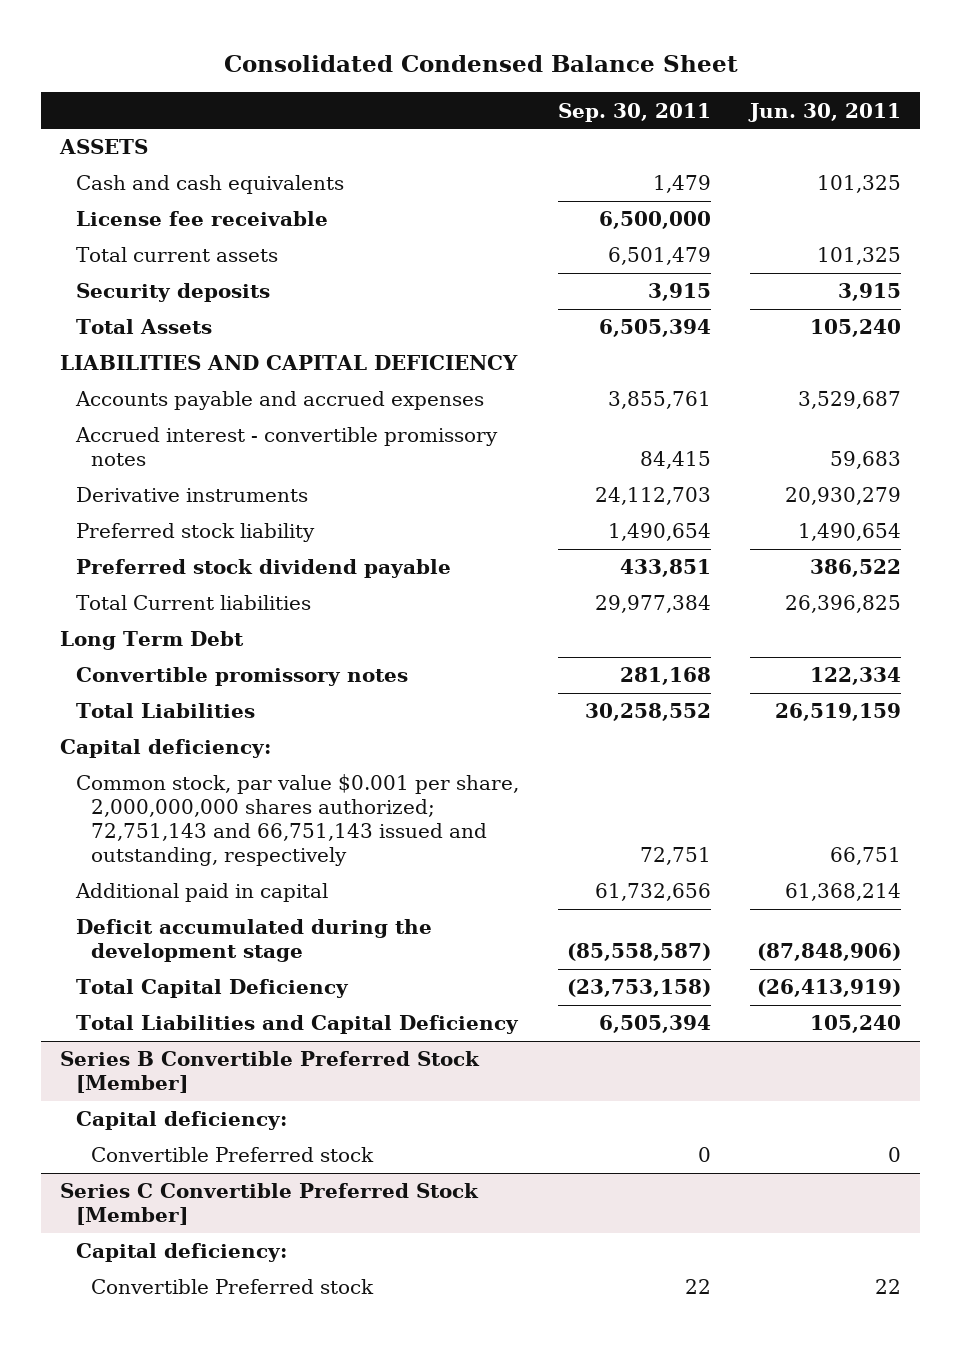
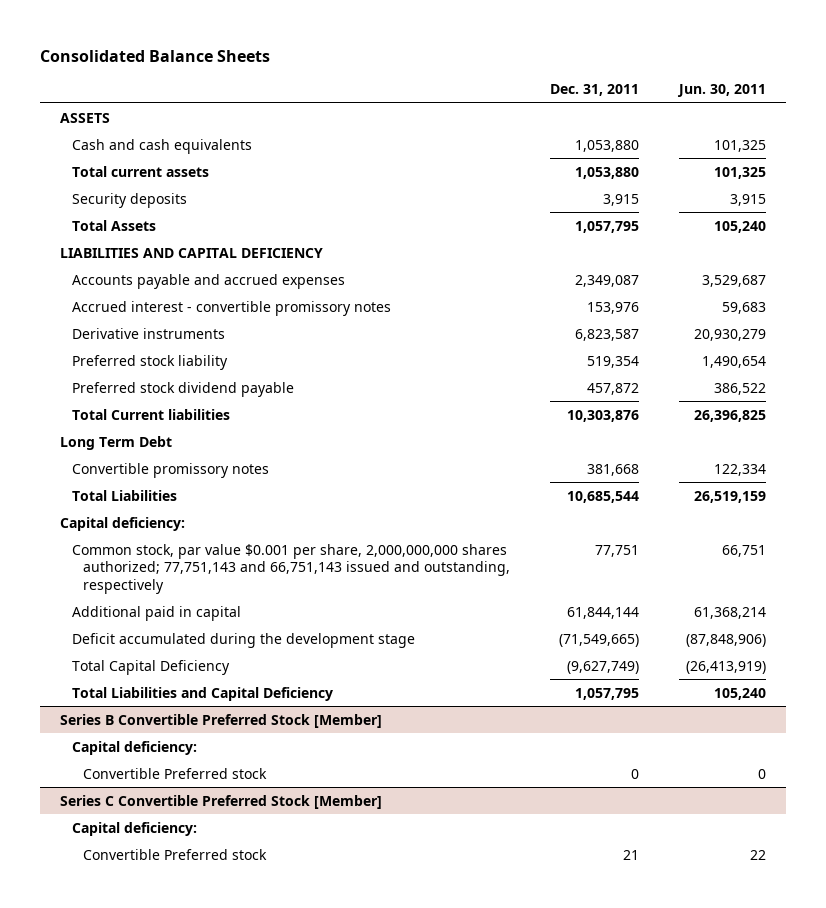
[223,55,738,73] Consolidated Condensed Balance Sheet -> [40,49,271,62] Consolidated Balance Sheets
[557,102,711,122] Sep. 30, 2011 -> none
none -> [550,84,640,97] Dec. 31, 2011
[75,211,328,227] License fee receivable -> none
[75,774,519,867] Common stock, par value $0.001 per share, 2,000,000,000 shares authorized; 72,751,143 and 66,751,143 issued and outstanding, respectively -> [71,543,511,594] Common stock, par value $0.001 per share, 2,000,000,000 shares authorized; 77,751,143 and 66,751,143 issued and outstanding, respectively

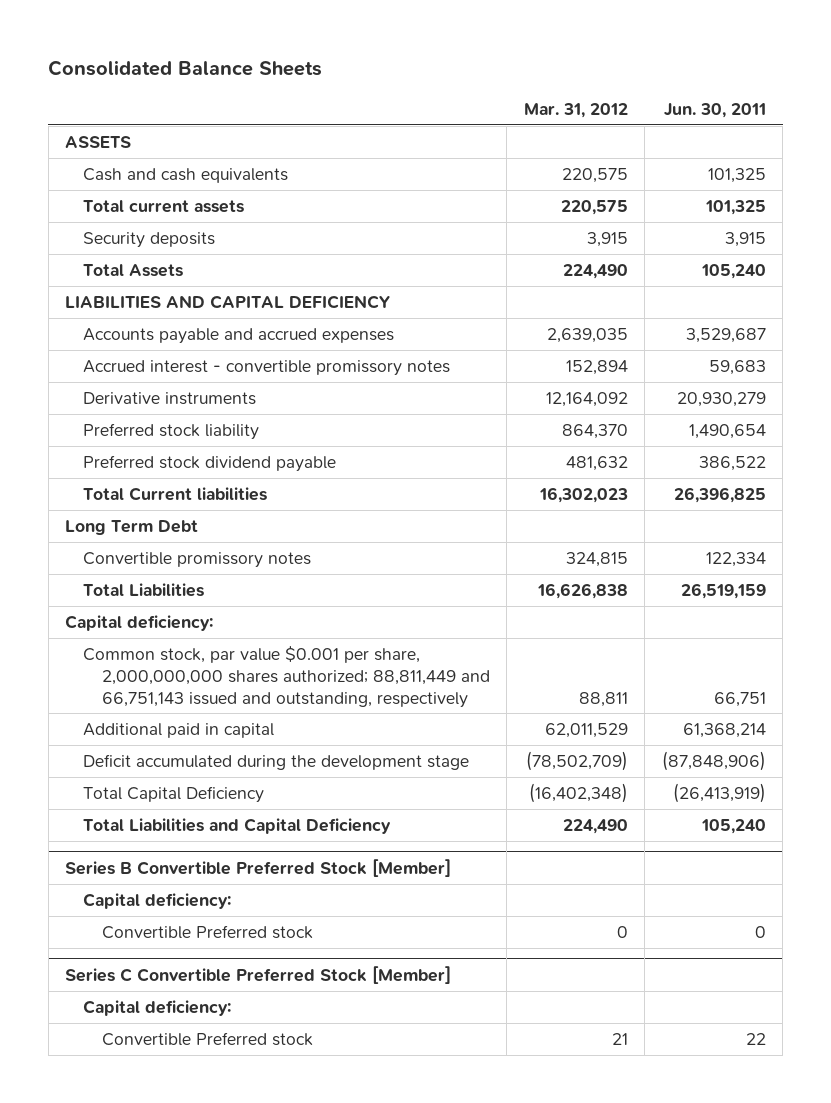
[550,84,640,97] Dec. 31, 2011 -> none
none -> [523,102,628,118] Mar. 31, 2012
[71,543,511,594] Common stock, par value $0.001 per share, 2,000,000,000 shares authorized; 77,751,143 and 66,751,143 issued and outstanding, respectively -> [83,645,490,708] Common stock, par value $0.001 per share, 2,000,000,000 shares authorized; 88,811,449 and 66,751,143 issued and outstanding, respectively

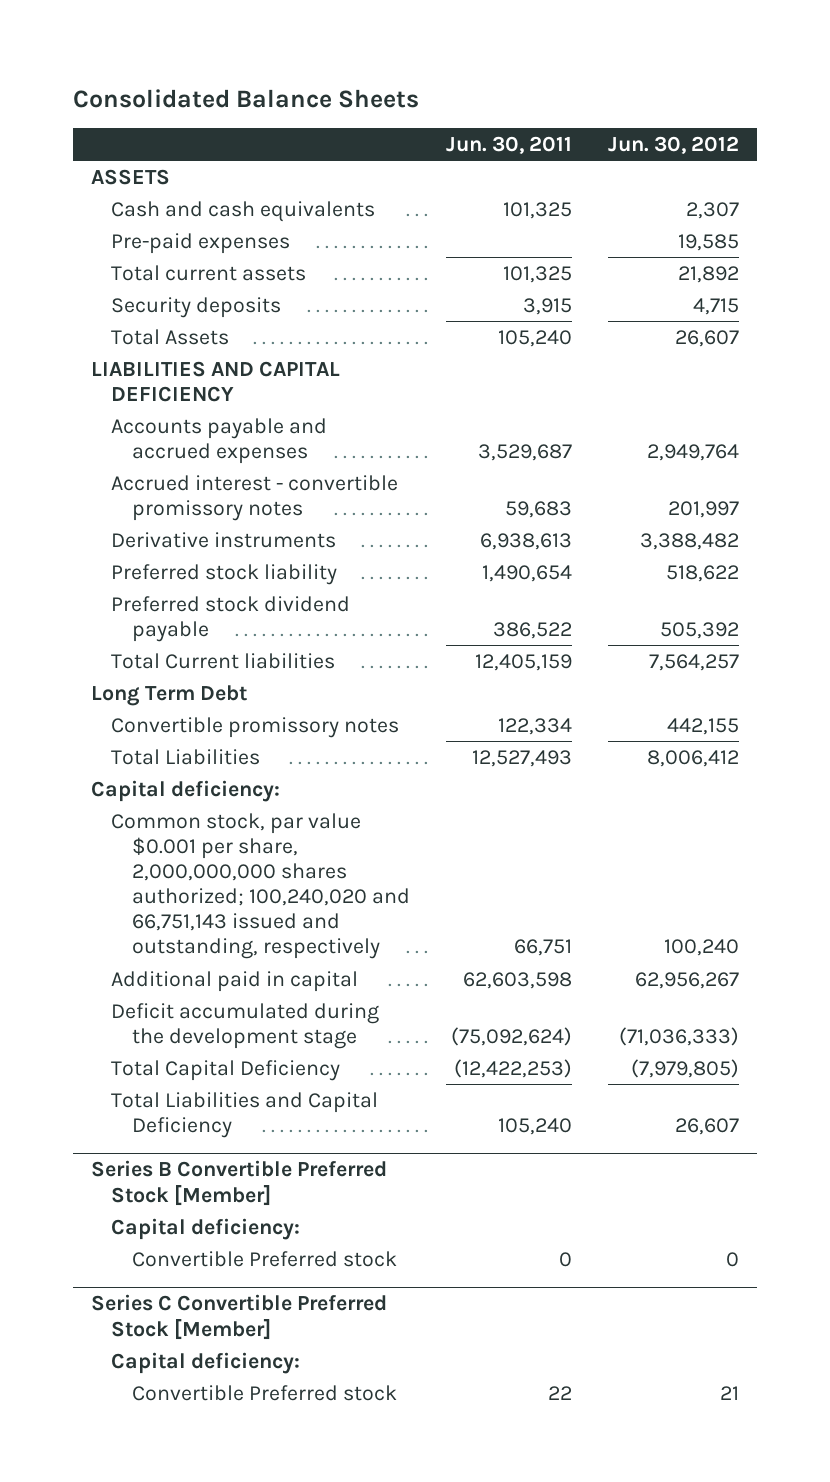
[523,102,628,118] Mar. 31, 2012 -> none
none -> [608,136,740,155] Jun. 30, 2012
none -> [111,232,291,254] Pre-paid expenses
[676,391,766,407] 20,930,279 -> [480,532,573,550] 6,938,613
[673,486,766,503] 26,396,825 -> [475,653,573,671] 12,405,159
[680,582,766,599] 26,519,159 -> [472,749,573,767] 12,527,493
[83,645,490,708] Common stock, par value $0.001 per share, 2,000,000,000 shares authorized; 88,811,449 and 66,751,143 issued and outstanding, respectively -> [111,812,410,960] Common stock, par value $0.001 per share, 2,000,000,000 shares authorized; 100,240,020 and 66,751,143 issued and outstanding, respectively
[682,722,766,738] 61,368,214 -> [463,971,573,989] 62,603,598
[661,750,766,771] (87,848,906) -> [451,1026,573,1046] (75,092,624)
[672,782,766,803] (26,413,919) -> [454,1058,573,1078] (12,422,253)

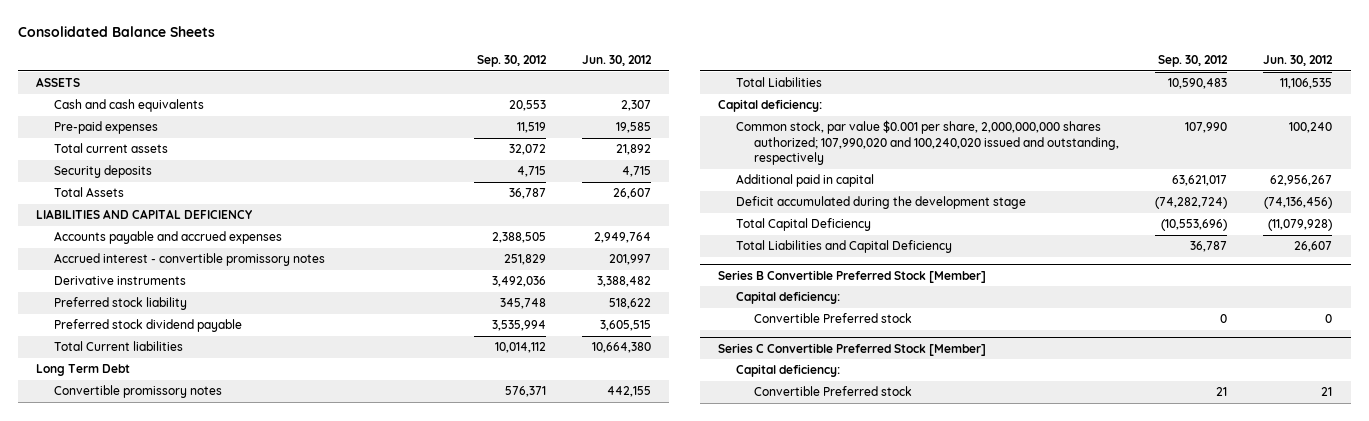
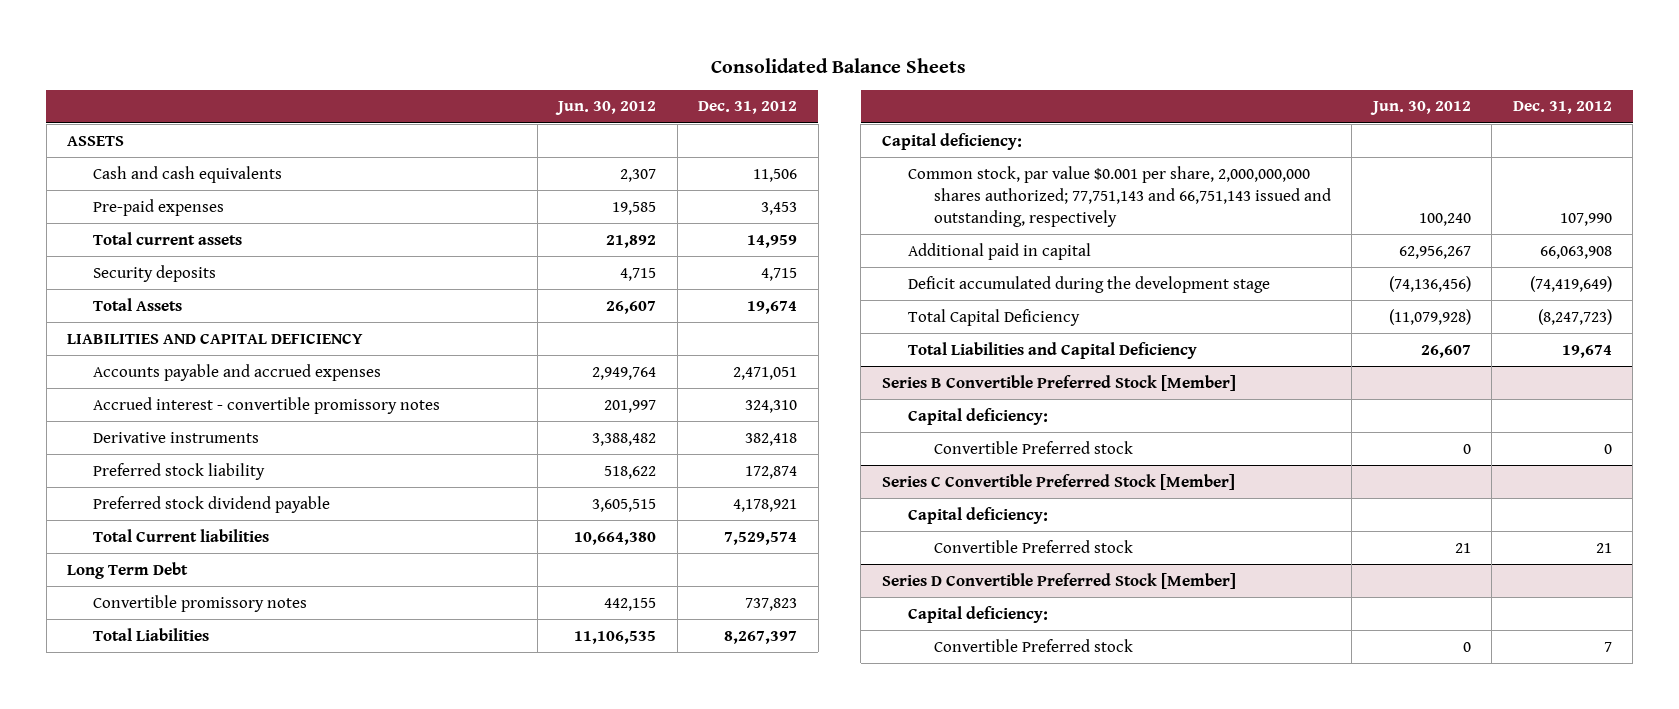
[476,55,547,68] Sep. 30, 2012 -> none
none -> [698,101,798,115] Dec. 31, 2012
[735,120,1119,166] Common stock, par value $0.001 per share, 2,000,000,000 shares authorized; 107,990,020 and 100,240,020 issued and outstanding, respectively -> [907,165,1331,227] Common stock, par value $0.001 per share, 2,000,000,000 shares authorized; 77,751,143 and 66,751,143 issued and outstanding, respectively
none -> [881,572,1236,589] Series D Convertible Preferred Stock [Member]
none -> [907,605,1048,623] Capital deficiency:
none -> [933,638,1133,652] Convertible Preferred stock

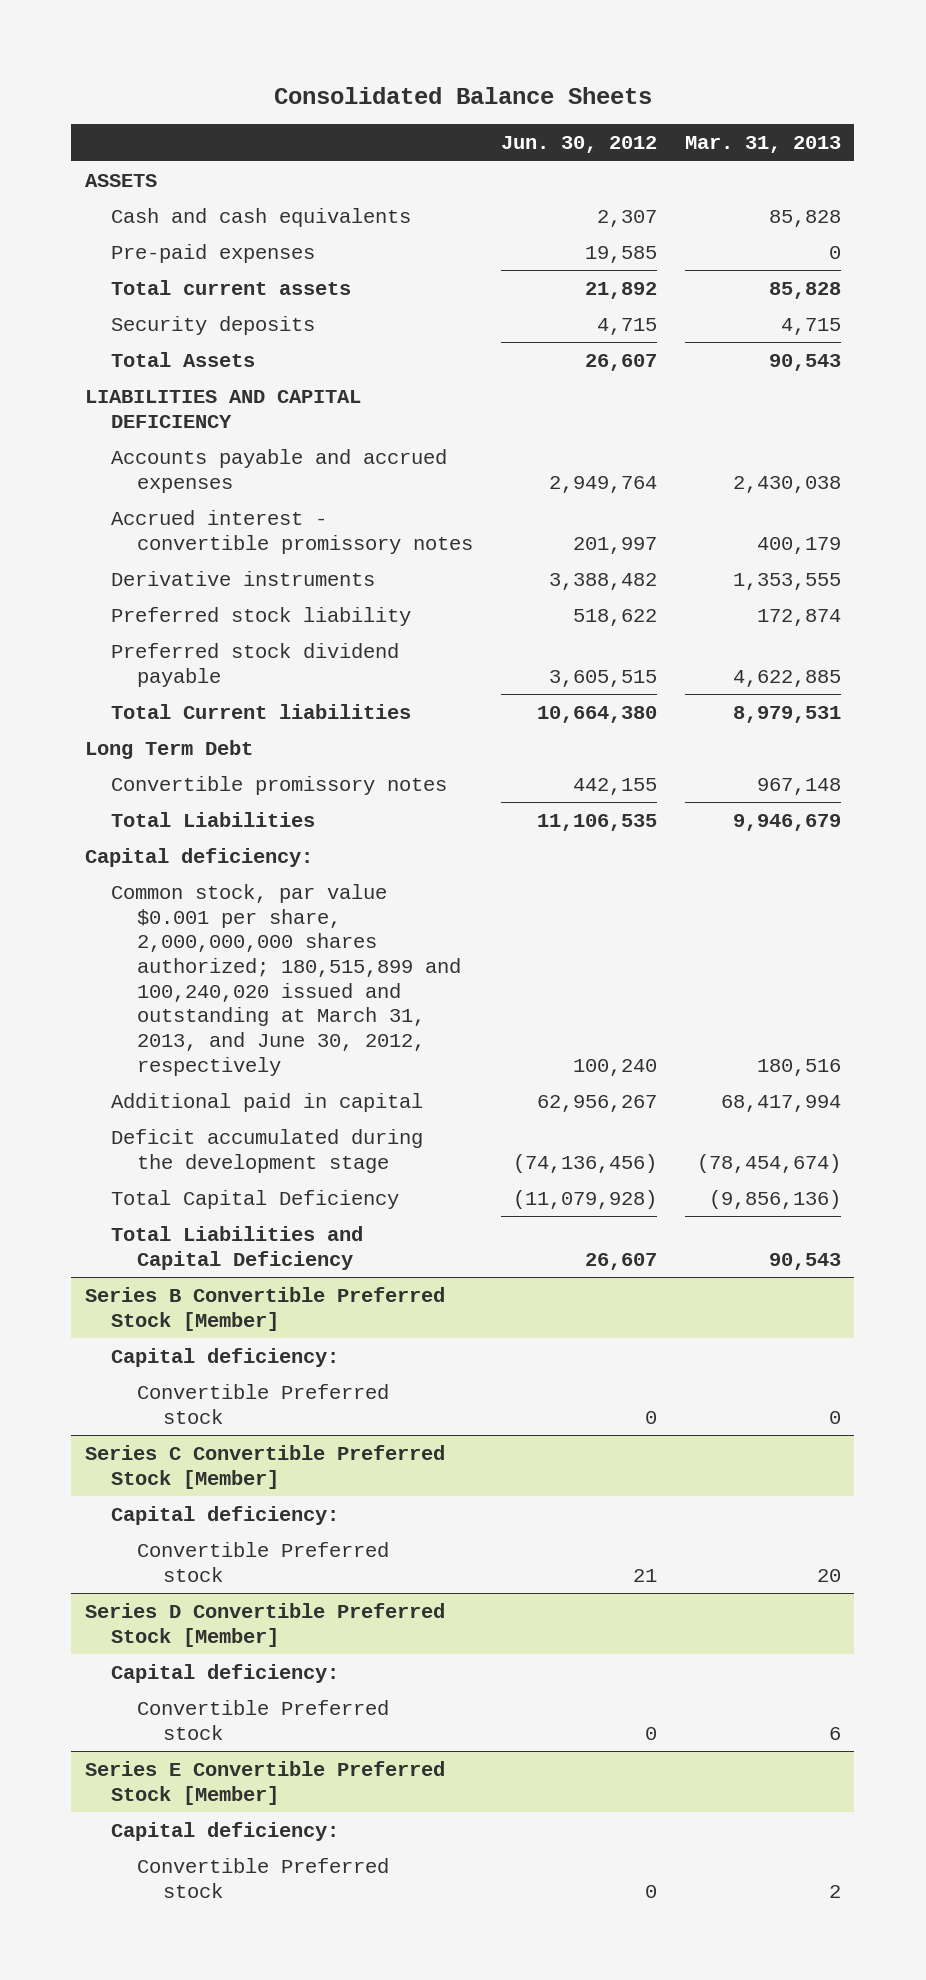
[698,101,798,115] Dec. 31, 2012 -> none
none -> [684,136,841,154] Mar. 31, 2013
[907,165,1331,227] Common stock, par value $0.001 per share, 2,000,000,000 shares authorized; 77,751,143 and 66,751,143 issued and outstanding, respectively -> [111,884,462,1076] Common stock, par value $0.001 per share, 2,000,000,000 shares authorized; 180,515,899 and 100,240,020 issued and outstanding at March 31, 2013, and June 30, 2012, respectively
none -> [85,1761,446,1805] Series E Convertible Preferred Stock [Member]
none -> [111,1822,340,1842] Capital deficiency:
none -> [137,1858,390,1898] Convertible Preferred stock

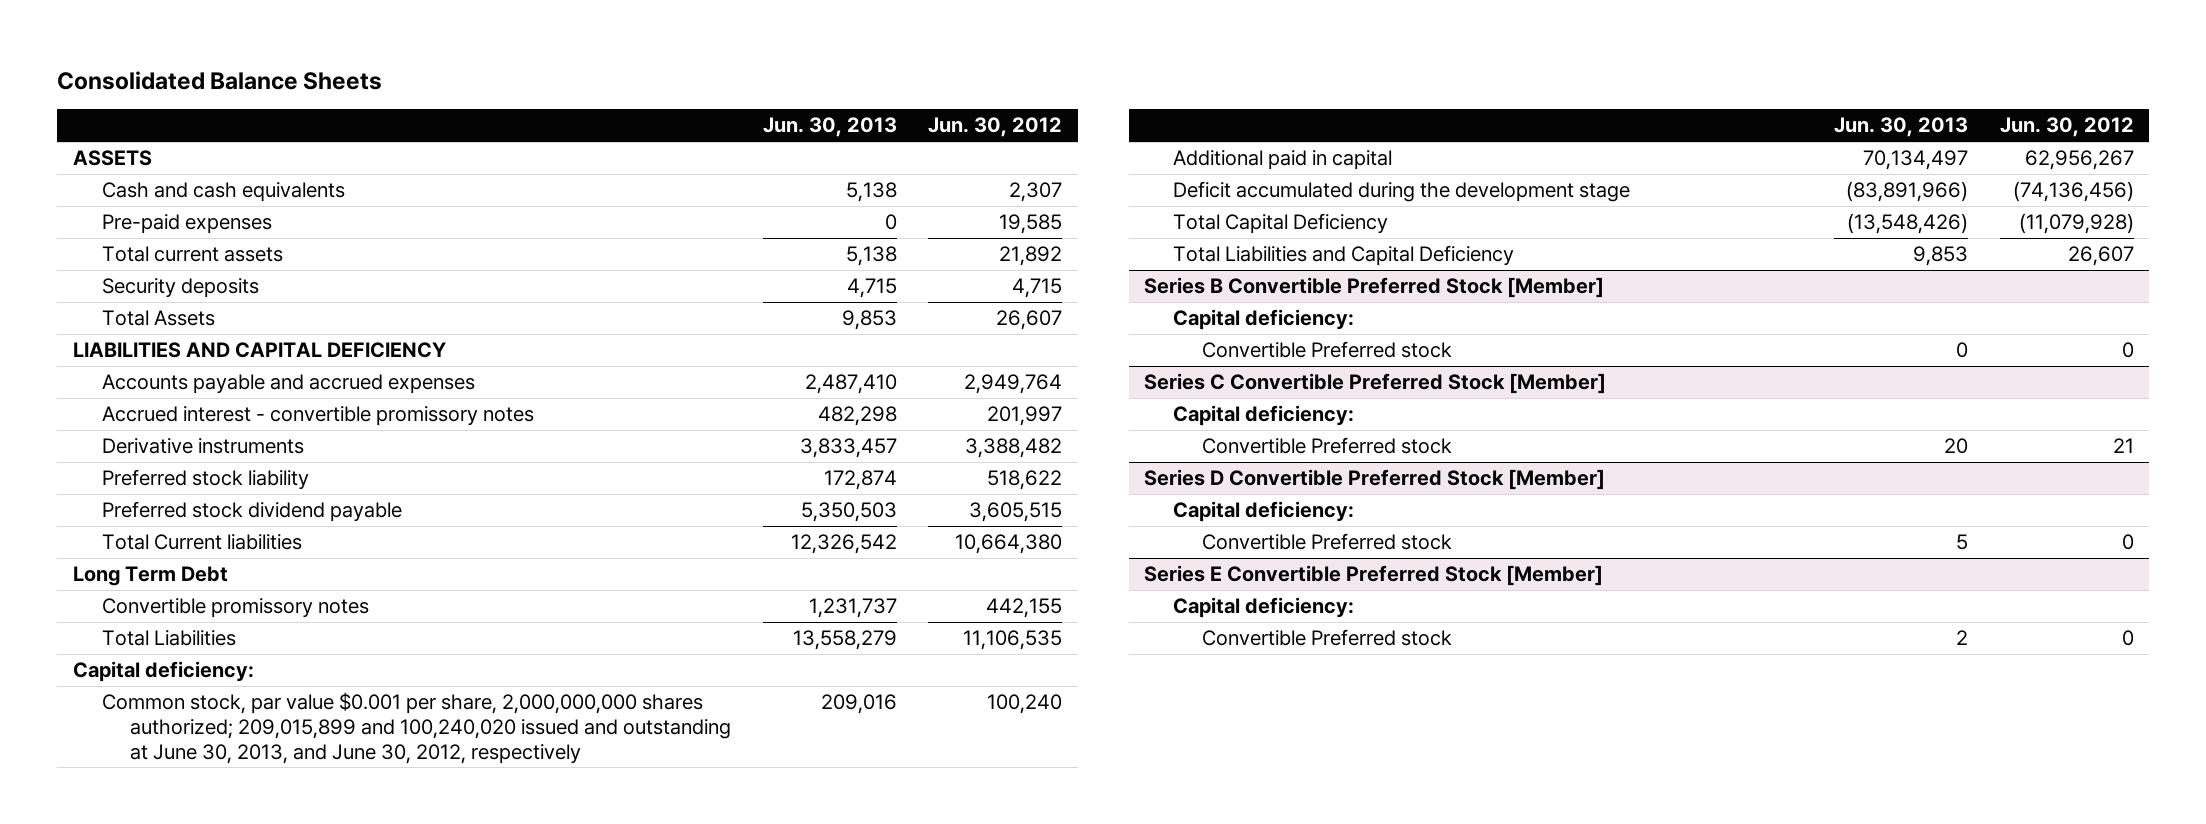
[684,136,841,154] Mar. 31, 2013 -> none
none -> [762,117,897,138] Jun. 30, 2013
[111,884,462,1076] Common stock, par value $0.001 per share, 2,000,000,000 shares authorized; 180,515,899 and 100,240,020 issued and outstanding at March 31, 2013, and June 30, 2012, respectively -> [101,692,732,764] Common stock, par value $0.001 per share, 2,000,000,000 shares authorized; 209,015,899 and 100,240,020 issued and outstanding at June 30, 2013, and June 30, 2012, respectively

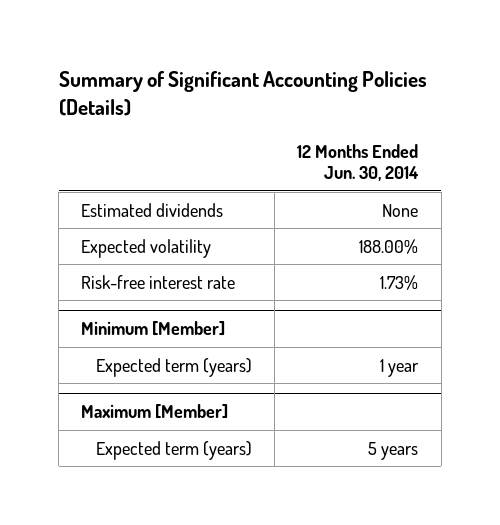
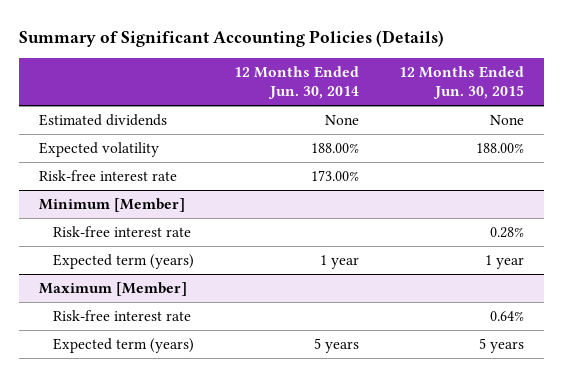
none -> [398,66,524,100] 12 Months Ended Jun. 30, 2015
[380,274,419,290] 1.73% -> [310,170,359,182] 173.00%
none -> [53,226,192,238] Risk-free interest rate
none -> [53,310,192,322] Risk-free interest rate

